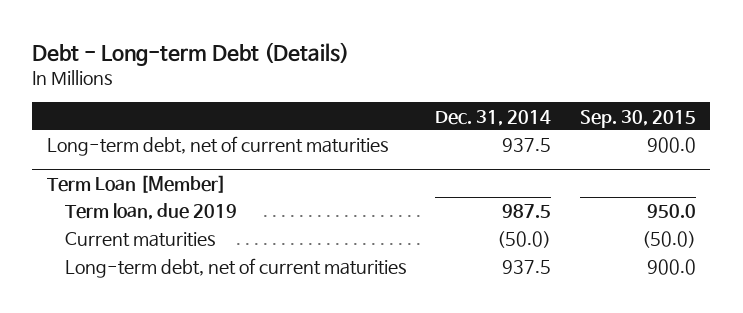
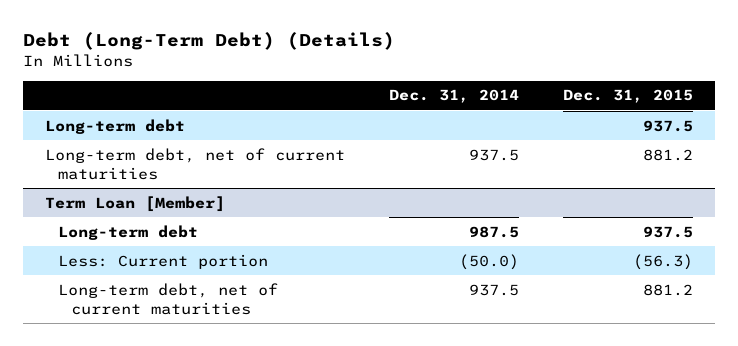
[32,42,350,67] Debt - Long-term Debt (Details) -> [23,31,396,50] Debt (Long-Term Debt) (Details)
[579,109,696,128] Sep. 30, 2015 -> none
none -> [563,89,694,104] Dec. 31, 2015
none -> [45,118,186,134] Long-term debt
[64,203,237,221] Term loan, due 2019 -> [57,224,198,240] Long-term debt
[64,232,216,248] Current maturities -> [57,253,268,269] Less: Current portion

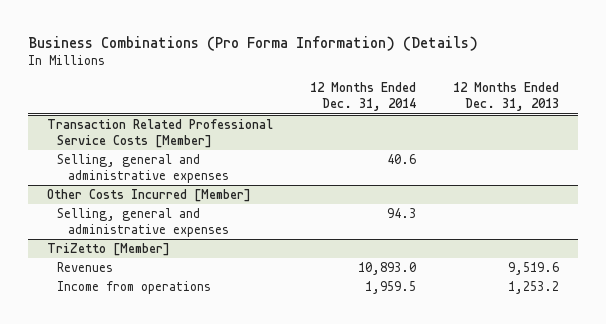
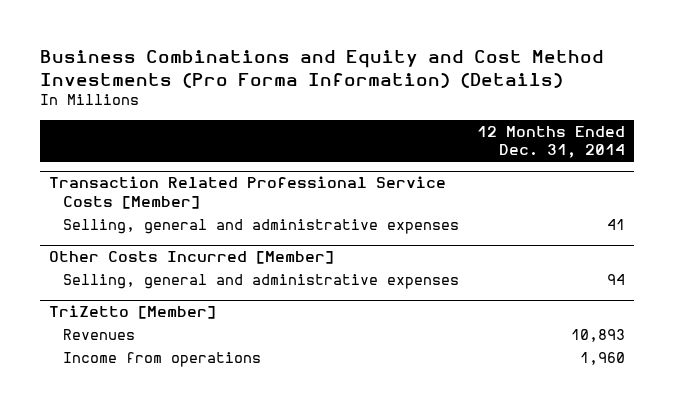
[27,35,478,51] Business Combinations (Pro Forma Information) (Details) -> [40,49,605,88] Business Combinations and Equity and Cost Method Investments (Pro Forma Information) (Details)
[453,82,560,112] 12 Months Ended Dec. 31, 2013 -> none
[386,154,416,165] 40.6 -> [607,219,626,231] 41
[386,208,416,219] 94.3 -> [607,274,626,286] 94
[357,262,416,276] 10,893.0 -> [571,329,626,343] 10,893
[364,281,416,295] 1,959.5 -> [580,352,626,366] 1,960

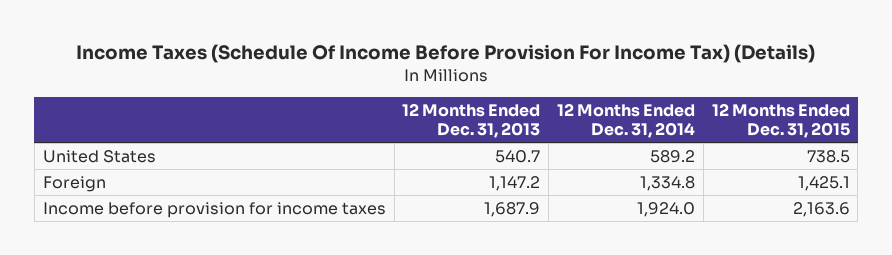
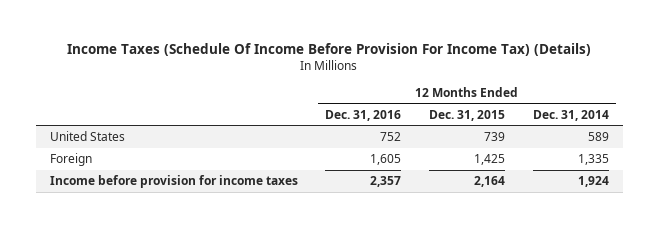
[402,102,541,138] 12 Months Ended Dec. 31, 2013 -> none
none -> [325,109,402,121] Dec. 31, 2016
[649,150,695,164] 589.2 -> [588,132,610,142] 589
[806,150,850,164] 738.5 -> [484,132,506,142] 739
[639,176,695,192] 1,334.8 -> [578,154,610,166] 1,335
[797,176,850,192] 1,425.1 -> [474,154,506,166] 1,425
[636,202,695,218] 1,924.0 -> [578,176,610,188] 1,924
[792,202,850,218] 2,163.6 -> [474,176,506,188] 2,164

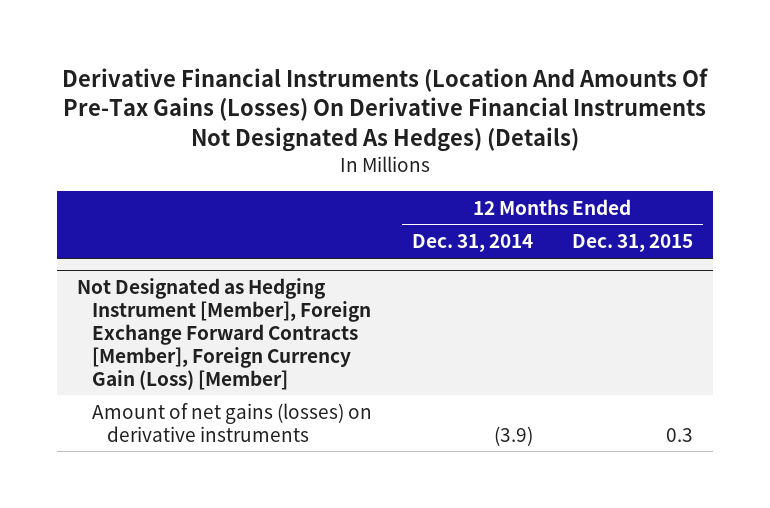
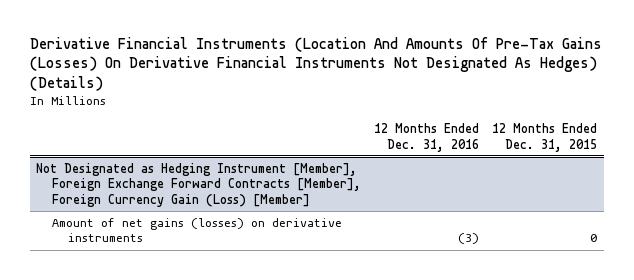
[411,234,533,253] Dec. 31, 2014 -> none
none -> [374,122,480,152] 12 Months Ended Dec. 31, 2016
[666,427,694,442] 0.3 -> [590,234,598,243] 0

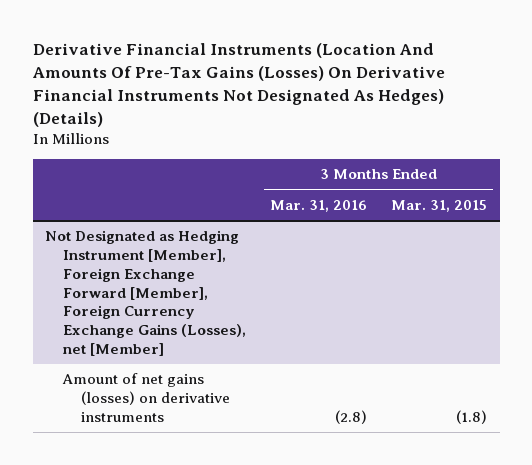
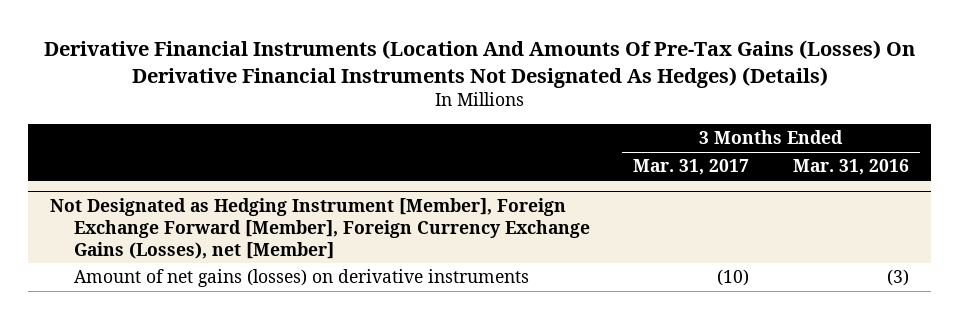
[391,200,488,213] Mar. 31, 2015 -> none
none -> [633,159,750,176] Mar. 31, 2017
[335,409,368,424] (2.8) -> [886,269,909,287] (3)

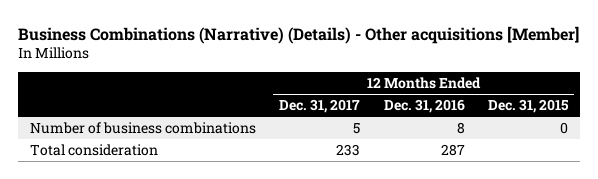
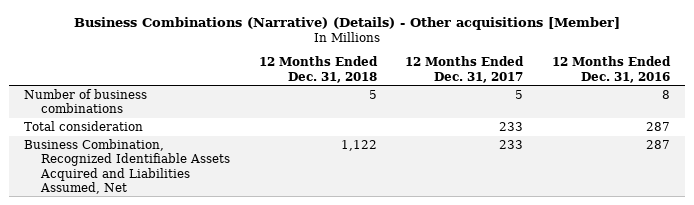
[488,99,570,114] Dec. 31, 2015 -> none
none -> [258,56,378,83] 12 Months Ended Dec. 31, 2018
none -> [23,138,230,194] Business Combination, Recognized Identifiable Assets Acquired and Liabilities Assumed, Net

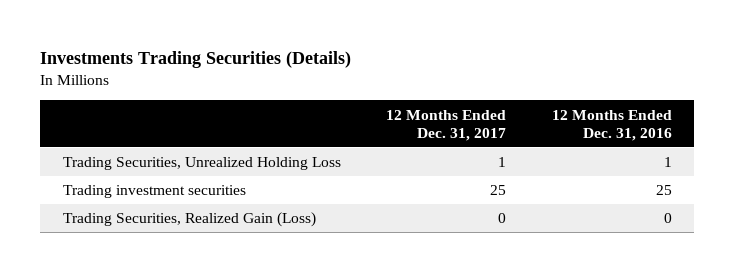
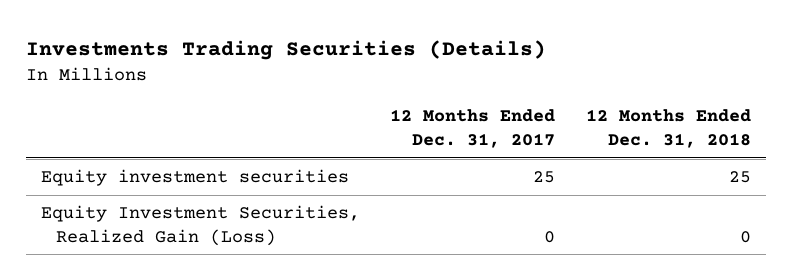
[551,109,672,141] 12 Months Ended Dec. 31, 2016 -> none
none -> [585,109,751,149] 12 Months Ended Dec. 31, 2018
[62,157,341,171] Trading Securities, Unrealized Holding Loss -> none
[62,185,246,199] Trading investment securities -> [40,169,349,187] Equity investment securities
[62,212,316,228] Trading Securities, Realized Gain (Loss) -> [40,205,360,247] Equity Investment Securities, Realized Gain (Loss)

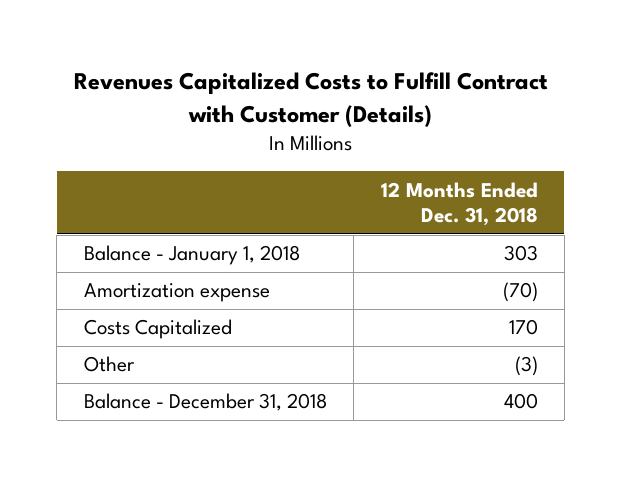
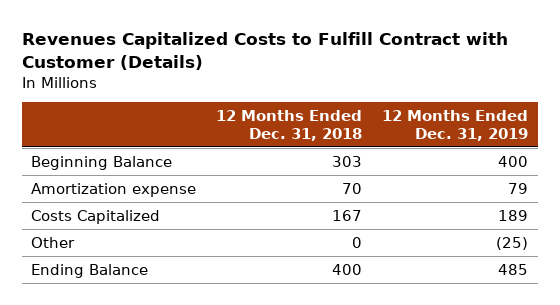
none -> [382,110,529,141] 12 Months Ended Dec. 31, 2019
[83,245,300,266] Balance - January 1, 2018 -> [31,155,173,170] Beginning Balance
[502,282,538,303] (70) -> [342,182,363,194] 70
[508,319,538,336] 170 -> [332,209,363,221] 167
[514,356,538,377] (3) -> [352,236,363,248] 0
[83,393,327,412] Balance - December 31, 2018 -> [31,263,149,278] Ending Balance

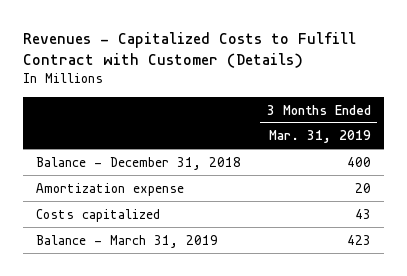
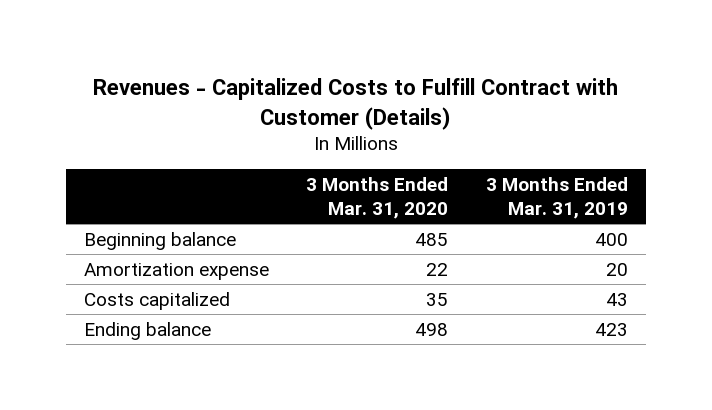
none -> [306,176,449,220] 3 Months Ended Mar. 31, 2020
[36,156,242,170] Balance - December 31, 2018 -> [84,231,237,250] Beginning balance
[36,234,219,248] Balance - March 31, 2019 -> [84,321,212,340] Ending balance

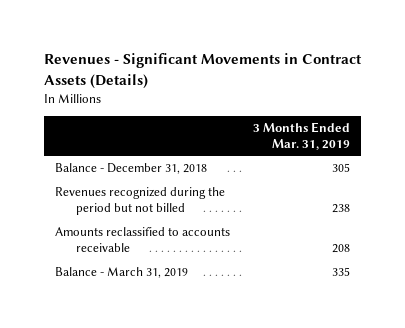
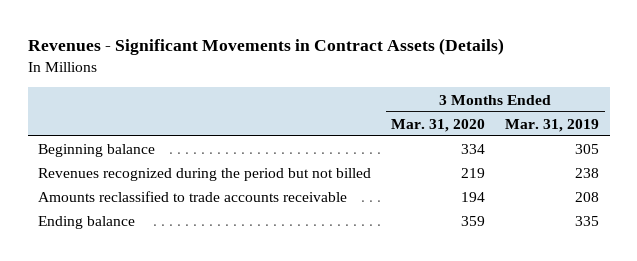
none -> [391,118,486,132] Mar. 31, 2020
[55,163,208,175] Balance - December 31, 2018 -> [37,144,155,158] Beginning balance
[55,227,231,252] Amounts reclassified to accounts receivable -> [37,191,347,203] Amounts reclassified to trade accounts receivable
[55,267,189,279] Balance - March 31, 2019 -> [37,216,135,230] Ending balance

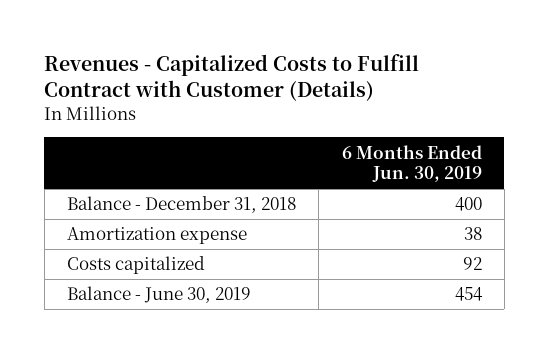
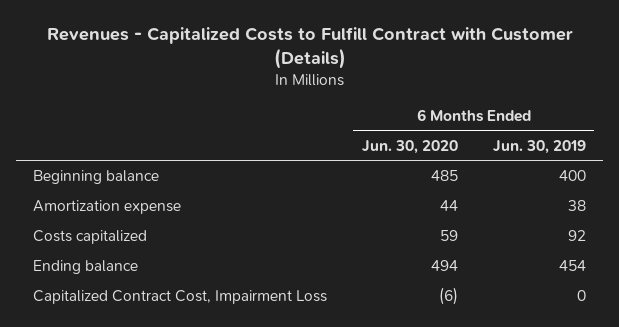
none -> [362,139,459,154] Jun. 30, 2020
[67,196,297,214] Balance - December 31, 2018 -> [33,170,160,185] Beginning balance
[67,286,252,304] Balance - June 30, 2019 -> [33,260,139,275] Ending balance
none -> [33,290,328,305] Capitalized Contract Cost, Impairment Loss

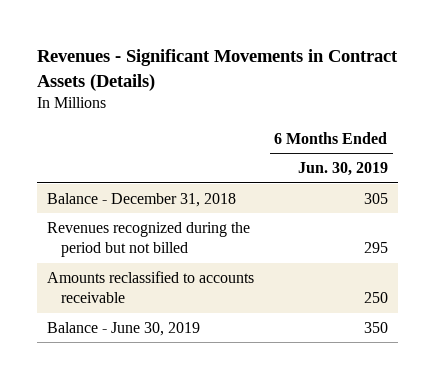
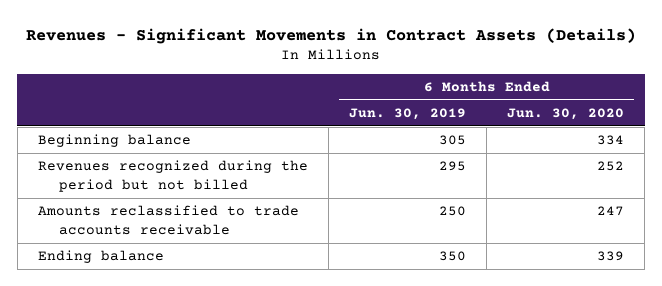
none -> [507,107,625,120] Jun. 30, 2020
[47,192,237,207] Balance - December 31, 2018 -> [37,134,191,148] Beginning balance
[47,270,255,304] Amounts reclassified to accounts receivable -> [37,205,299,235] Amounts reclassified to trade accounts receivable
[47,321,201,336] Balance - June 30, 2019 -> [37,250,164,264] Ending balance

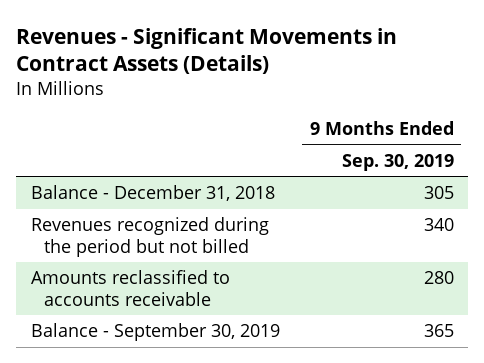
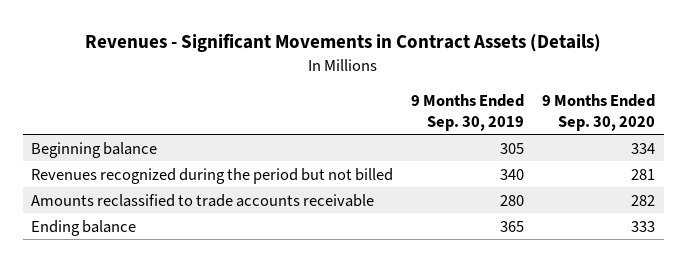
none -> [541,93,655,131] 9 Months Ended Sep. 30, 2020
[30,185,275,202] Balance - December 31, 2018 -> [31,141,158,158] Beginning balance
[30,270,230,306] Amounts reclassified to accounts receivable -> [31,193,375,207] Amounts reclassified to trade accounts receivable
[30,323,280,342] Balance - September 30, 2019 -> [31,219,137,236] Ending balance

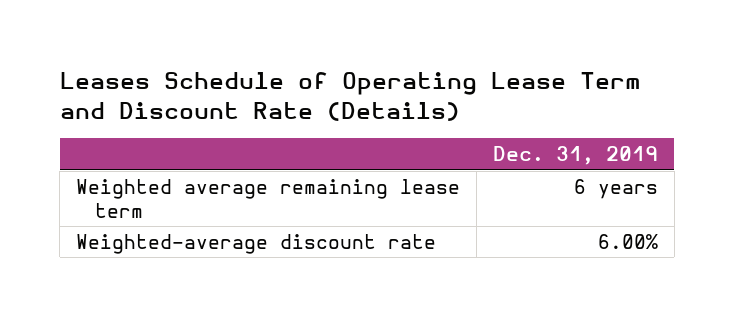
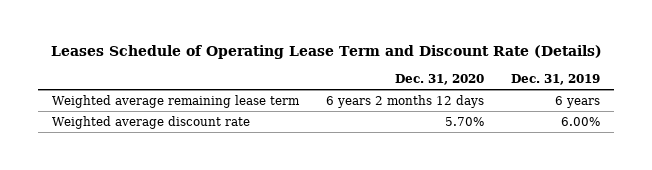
none -> [394,74,484,86] Dec. 31, 2020
[75,233,436,254] Weighted-average discount rate -> [51,115,250,129] Weighted average discount rate

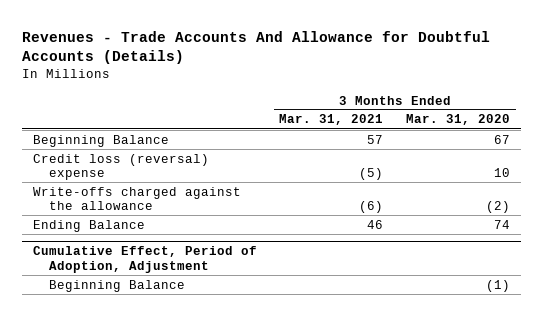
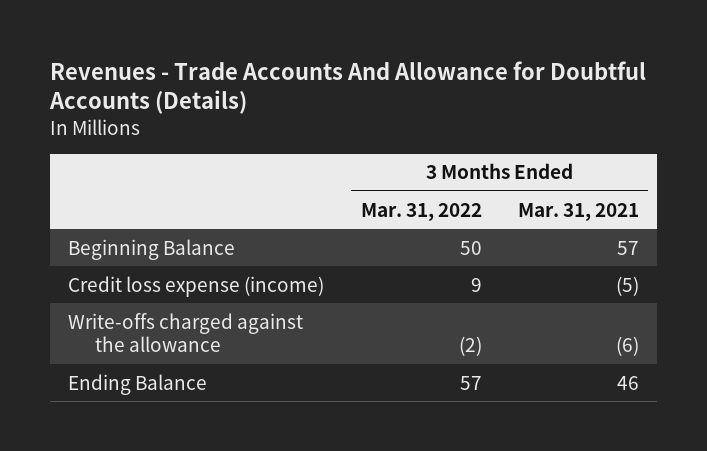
[405,114,510,126] Mar. 31, 2020 -> none
none -> [360,202,482,221] Mar. 31, 2022
[32,153,209,181] Credit loss (reversal) expense -> [68,275,325,297] Credit loss expense (income)
[32,245,257,273] Cumulative Effect, Period of Adoption, Adjustment -> none
[48,279,185,292] Beginning Balance -> none

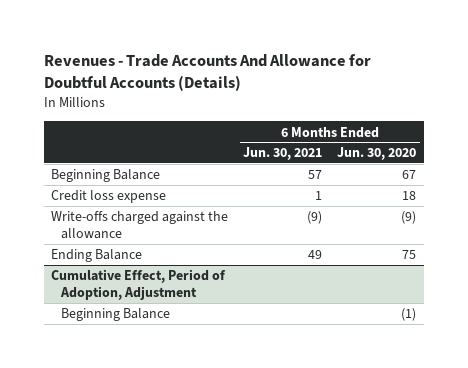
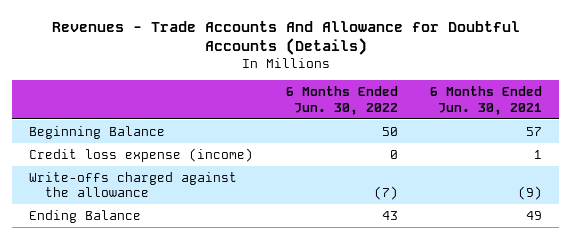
[337,147,417,161] Jun. 30, 2020 -> none
none -> [285,85,398,115] 6 Months Ended Jun. 30, 2022
[51,190,167,204] Credit loss expense -> [28,147,253,162] Credit loss expense (income)
[51,269,227,301] Cumulative Effect, Period of Adoption, Adjustment -> none
[61,308,171,322] Beginning Balance -> none

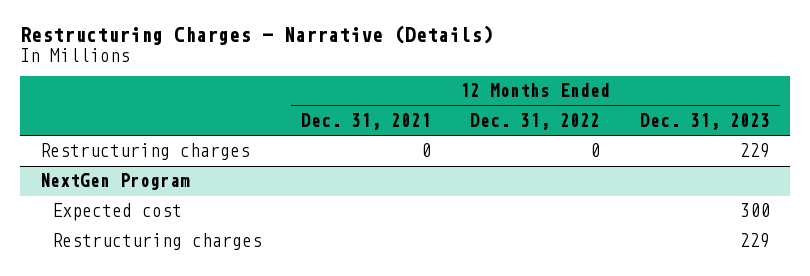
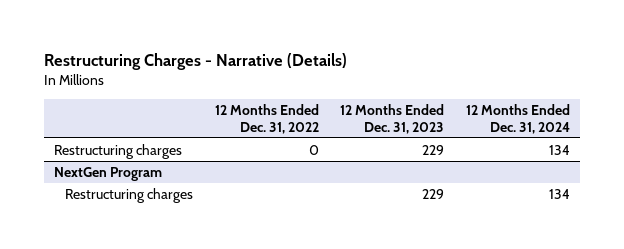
[300,113,431,131] Dec. 31, 2021 -> none
none -> [465,104,570,135] 12 Months Ended Dec. 31, 2024
[51,203,182,222] Expected cost -> none

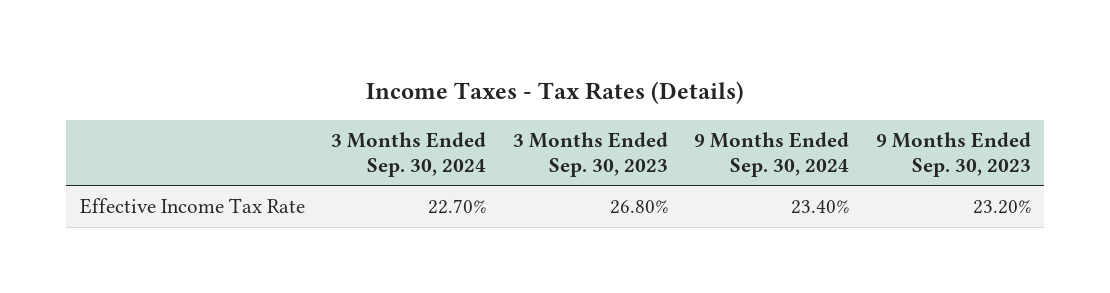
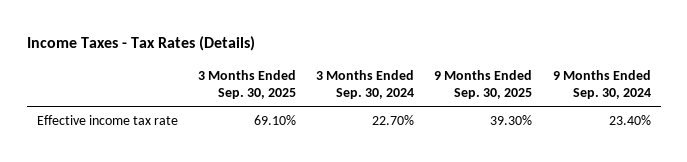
[512,132,668,177] 3 Months Ended Sep. 30, 2023 -> none
[875,132,1031,177] 9 Months Ended Sep. 30, 2023 -> none
none -> [197,70,296,99] 3 Months Ended Sep. 30, 2025
none -> [434,70,533,99] 9 Months Ended Sep. 30, 2025
[79,198,305,215] Effective Income Tax Rate -> [36,115,178,126] Effective income tax rate

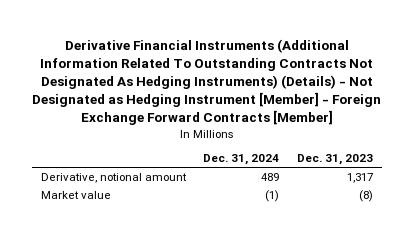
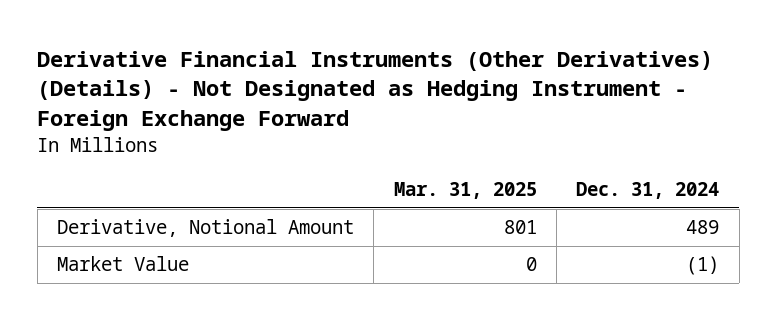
[31,38,381,125] Derivative Financial Instruments (Additional Information Related To Outstanding Contracts Not Designated As Hedging Instruments) (Details) - Not Designated as Hedging Instrument [Member] - Foreign Exchange Forward Contracts [Member] -> [37,50,714,132] Derivative Financial Instruments (Other Derivatives) (Details) - Not Designated as Hedging Instrument - Foreign Exchange Forward
[297,154,374,166] Dec. 31, 2023 -> none
none -> [393,182,537,200] Mar. 31, 2025
[40,173,187,184] Derivative, notional amount -> [56,219,354,238] Derivative, Notional Amount
[40,191,111,200] Market value -> [56,256,189,272] Market Value

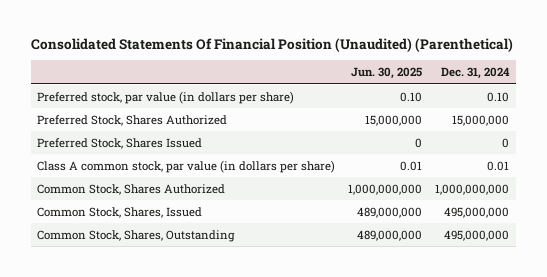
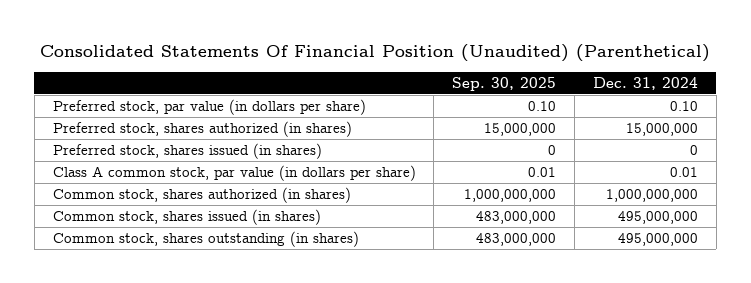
[351,67,423,80] Jun. 30, 2025 -> none
none -> [452,77,557,92] Sep. 30, 2025
[37,114,228,126] Preferred Stock, Shares Authorized -> [52,120,352,137] Preferred stock, shares authorized (in shares)
[37,137,203,149] Preferred Stock, Shares Issued -> [52,142,322,159] Preferred stock, shares issued (in shares)
[37,183,226,195] Common Stock, Shares Authorized -> [52,186,351,203] Common stock, shares authorized (in shares)
[37,206,203,218] Common Stock, Shares, Issued -> [52,208,321,225] Common stock, shares issued (in shares)
[37,229,236,242] Common Stock, Shares, Outstanding -> [52,230,359,247] Common stock, shares outstanding (in shares)

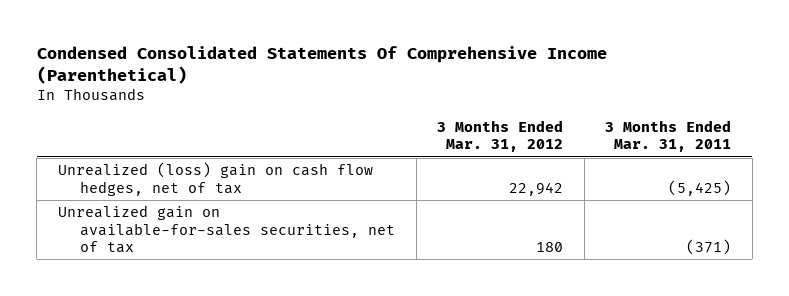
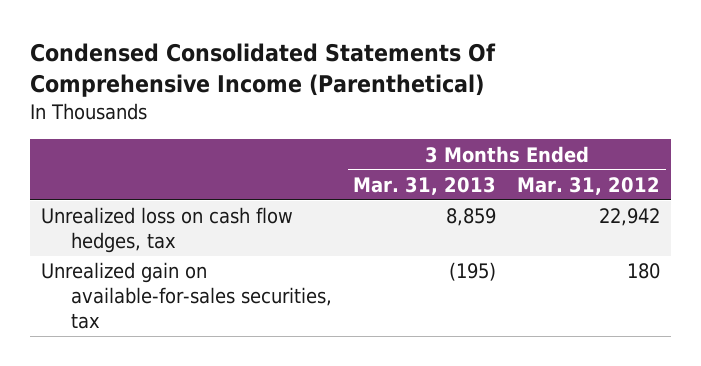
[605,119,732,153] 3 Months Ended Mar. 31, 2011 -> none
none -> [353,177,497,196] Mar. 31, 2013
[57,162,373,196] Unrealized (loss) gain on cash flow hedges, net of tax -> [40,207,293,254] Unrealized loss on cash flow hedges, tax
[57,205,396,253] Unrealized gain on available-for-sales securities, net of tax -> [40,262,333,330] Unrealized gain on available-for-sales securities, tax

